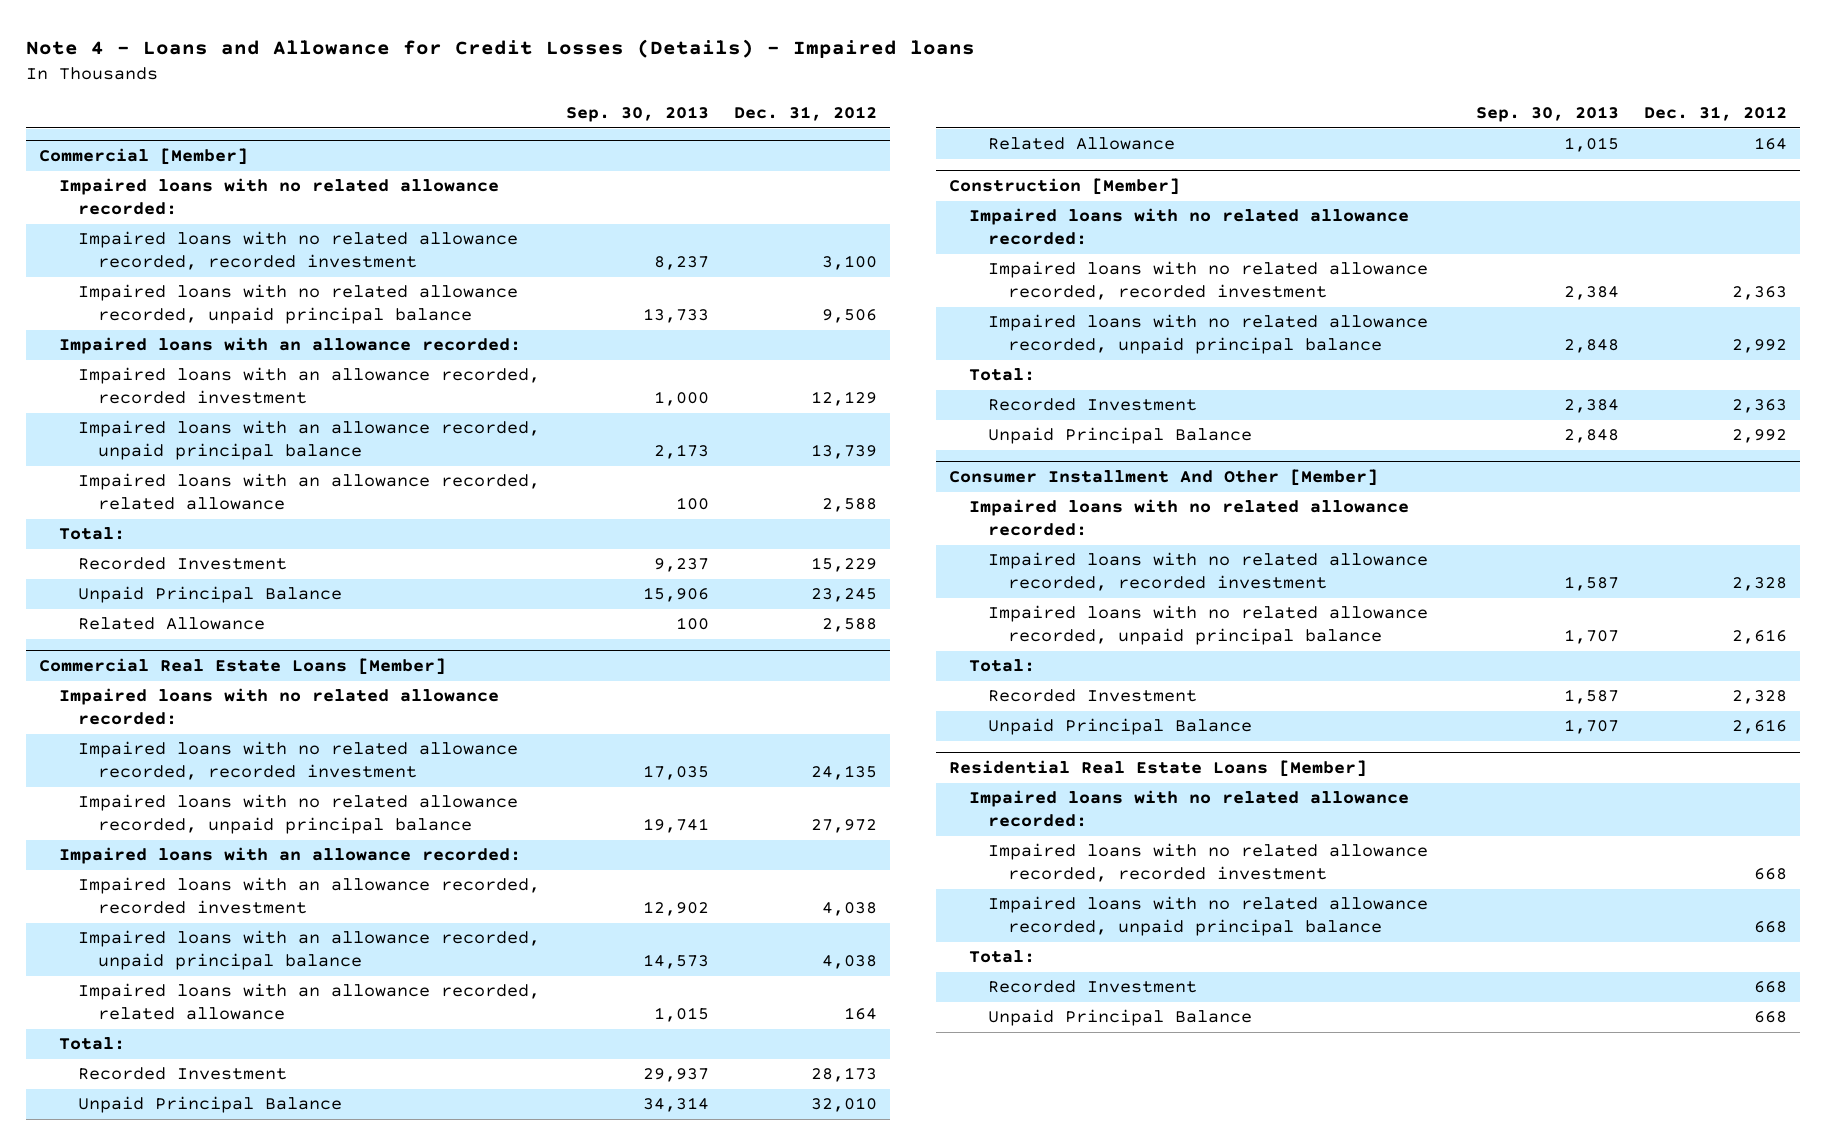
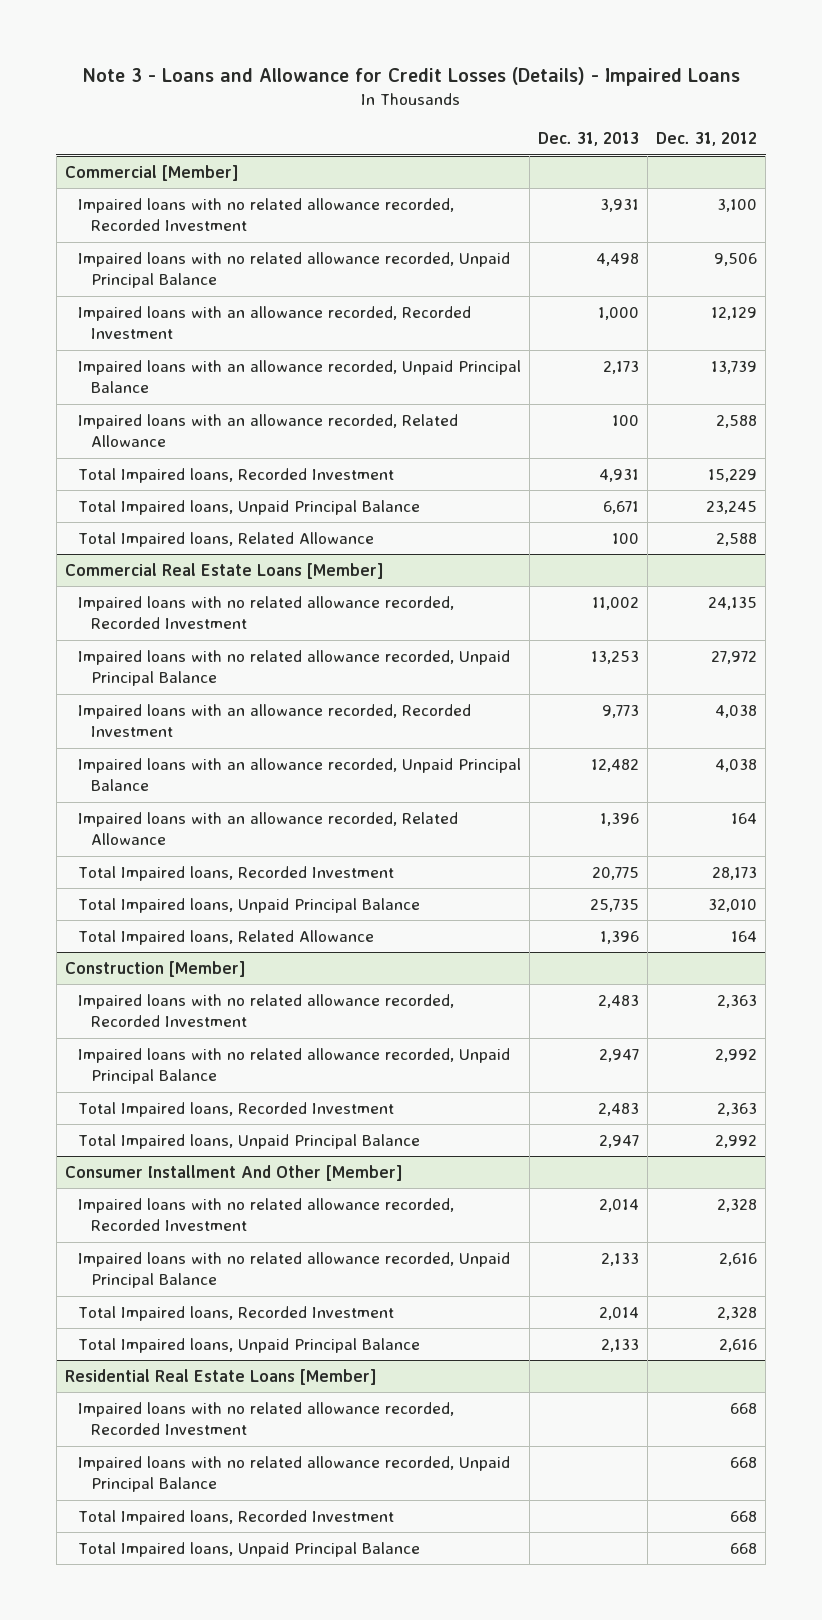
[25,39,975,59] Note 4 - Loans and Allowance for Credit Losses (Details) - Impaired loans -> [81,67,740,87] Note 3 - Loans and Allowance for Credit Losses (Details) - Impaired Loans
[565,105,709,122] Sep. 30, 2013 -> none
none -> [537,132,639,147] Dec. 31, 2013
[58,178,499,216] Impaired loans with no related allowance recorded: -> none
[58,337,521,355] Impaired loans with an allowance recorded: -> none
[58,527,125,541] Total: -> none
[78,231,519,271] Impaired loans with no related allowance recorded, recorded investment -> [77,197,454,232] Impaired loans with no related allowance recorded, Recorded Investment
[78,284,519,325] Impaired loans with no related allowance recorded, unpaid principal balance -> [77,251,510,289] Impaired loans with no related allowance recorded, Unpaid Principal Balance
[78,367,541,405] Impaired loans with an allowance recorded, recorded investment -> [77,305,471,340] Impaired loans with an allowance recorded, Recorded Investment
[78,420,541,461] Impaired loans with an allowance recorded, unpaid principal balance -> [77,359,521,394] Impaired loans with an allowance recorded, Unpaid Principal Balance
[78,473,541,511] Impaired loans with an allowance recorded, related allowance -> [77,413,458,448] Impaired loans with an allowance recorded, Related Allowance
[78,557,288,571] Recorded Investment -> [77,467,394,483] Total Impaired loans, Recorded Investment
[78,586,343,604] Unpaid Principal Balance -> [77,499,420,515] Total Impaired loans, Unpaid Principal Balance
[78,617,266,631] Related Allowance -> [77,531,374,547] Total Impaired loans, Related Allowance
[58,688,499,726] Impaired loans with no related allowance recorded: -> none
[58,847,521,865] Impaired loans with an allowance recorded: -> none
[58,1037,125,1051] Total: -> none
[78,741,519,781] Impaired loans with no related allowance recorded, recorded investment -> [77,595,454,630] Impaired loans with no related allowance recorded, Recorded Investment
[78,794,519,835] Impaired loans with no related allowance recorded, unpaid principal balance -> [77,649,510,687] Impaired loans with no related allowance recorded, Unpaid Principal Balance
[78,877,541,915] Impaired loans with an allowance recorded, recorded investment -> [77,703,471,738] Impaired loans with an allowance recorded, Recorded Investment
[78,930,541,971] Impaired loans with an allowance recorded, unpaid principal balance -> [77,757,521,792] Impaired loans with an allowance recorded, Unpaid Principal Balance
[78,983,541,1021] Impaired loans with an allowance recorded, related allowance -> [77,811,458,846] Impaired loans with an allowance recorded, Related Allowance
[78,1067,288,1081] Recorded Investment -> [77,865,394,881] Total Impaired loans, Recorded Investment
[78,1096,343,1114] Unpaid Principal Balance -> [77,897,420,913] Total Impaired loans, Unpaid Principal Balance
[988,137,1176,151] Related Allowance -> [77,929,374,945] Total Impaired loans, Related Allowance
[968,208,1409,246] Impaired loans with no related allowance recorded: -> none
[968,368,1035,382] Total: -> none
[988,261,1429,301] Impaired loans with no related allowance recorded, recorded investment -> [77,993,454,1028] Impaired loans with no related allowance recorded, Recorded Investment
[988,314,1429,355] Impaired loans with no related allowance recorded, unpaid principal balance -> [77,1047,510,1085] Impaired loans with no related allowance recorded, Unpaid Principal Balance
[988,398,1198,412] Recorded Investment -> [77,1101,394,1117] Total Impaired loans, Recorded Investment
[988,427,1253,445] Unpaid Principal Balance -> [77,1133,420,1149] Total Impaired loans, Unpaid Principal Balance
[968,499,1409,537] Impaired loans with no related allowance recorded: -> none
[968,659,1035,673] Total: -> none
[988,552,1429,592] Impaired loans with no related allowance recorded, recorded investment -> [77,1197,454,1232] Impaired loans with no related allowance recorded, Recorded Investment
[988,605,1429,646] Impaired loans with no related allowance recorded, unpaid principal balance -> [77,1251,510,1289] Impaired loans with no related allowance recorded, Unpaid Principal Balance
[988,689,1198,703] Recorded Investment -> [77,1305,394,1321] Total Impaired loans, Recorded Investment
[988,718,1253,736] Unpaid Principal Balance -> [77,1337,420,1353] Total Impaired loans, Unpaid Principal Balance
[968,790,1409,828] Impaired loans with no related allowance recorded: -> none
[968,950,1035,964] Total: -> none
[988,843,1429,883] Impaired loans with no related allowance recorded, recorded investment -> [77,1401,454,1436] Impaired loans with no related allowance recorded, Recorded Investment
[988,896,1429,937] Impaired loans with no related allowance recorded, unpaid principal balance -> [77,1455,510,1493] Impaired loans with no related allowance recorded, Unpaid Principal Balance
[988,980,1198,994] Recorded Investment -> [77,1509,394,1525] Total Impaired loans, Recorded Investment
[988,1009,1253,1027] Unpaid Principal Balance -> [77,1541,420,1557] Total Impaired loans, Unpaid Principal Balance

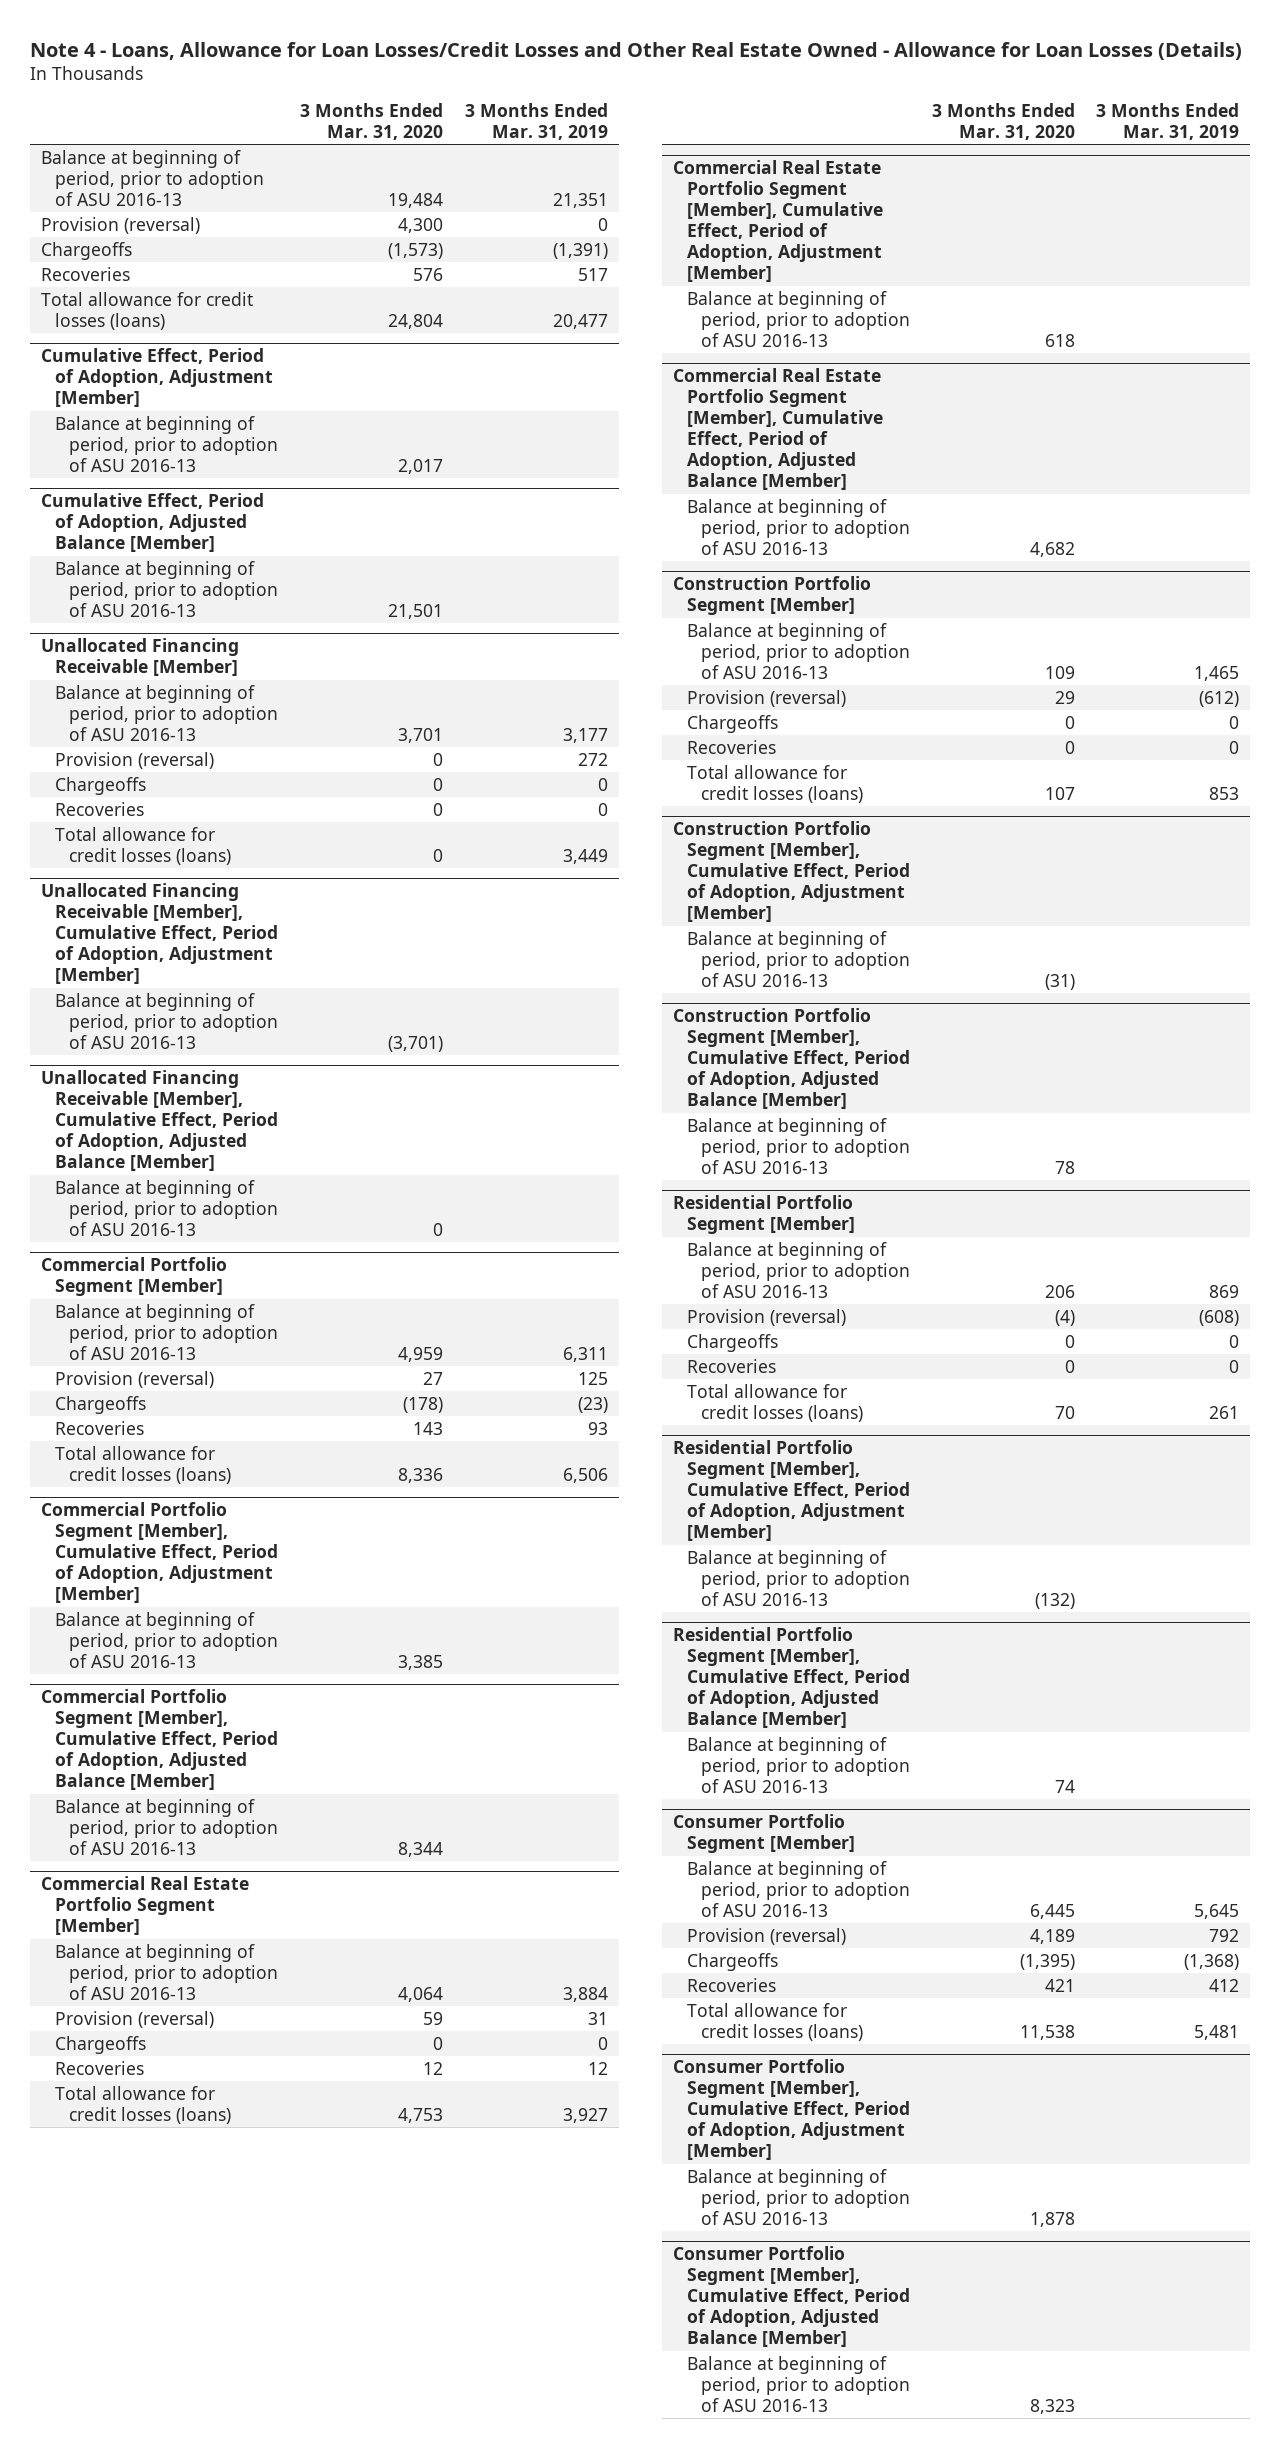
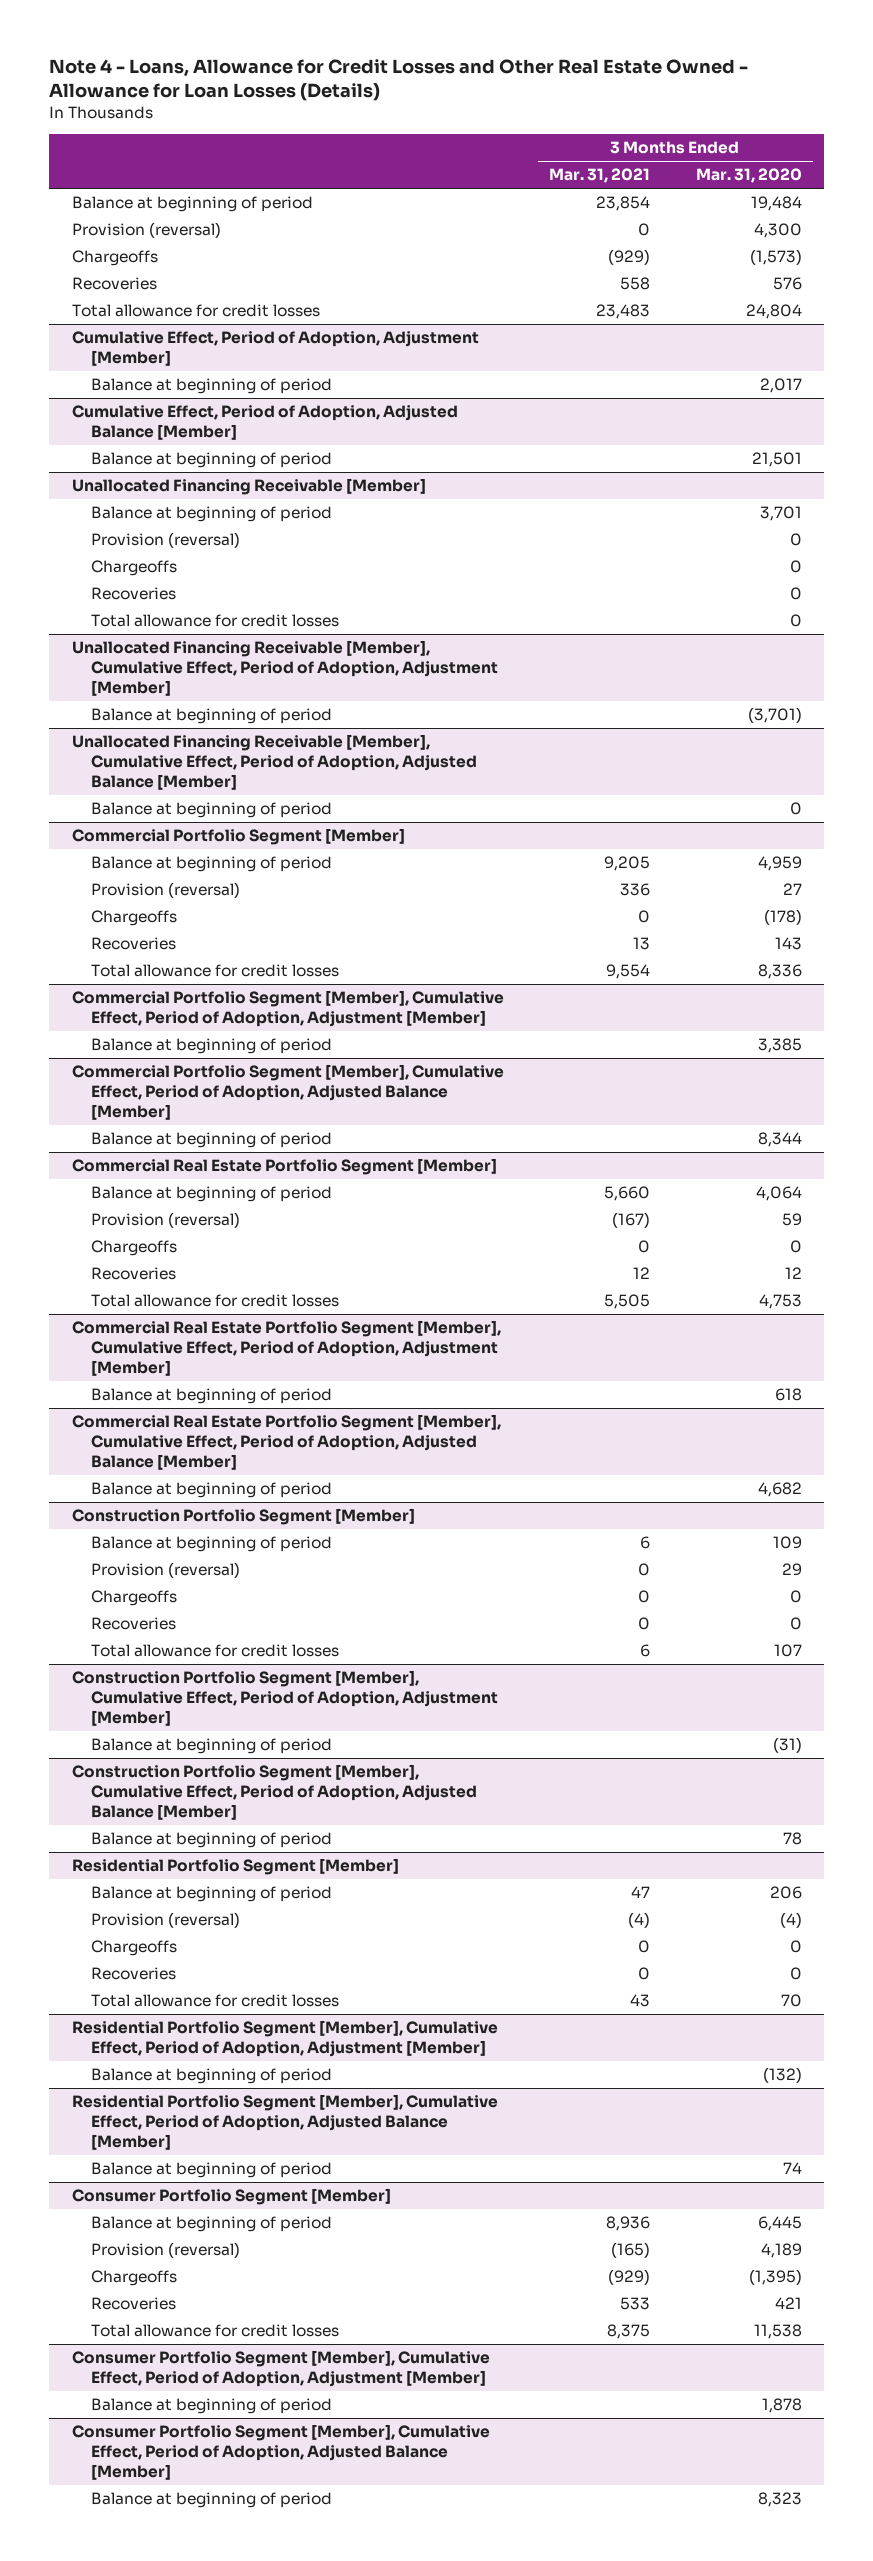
[30,42,1243,61] Note 4 - Loans, Allowance for Loan Losses/Credit Losses and Other Real Estate Owned - Allowance for Loan Losses (Details) -> [49,59,749,102] Note 4 - Loans, Allowance for Credit Losses and Other Real Estate Owned - Allowance for Loan Losses (Details)
[464,102,608,140] 3 Months Ended Mar. 31, 2019 -> none
none -> [549,168,651,184] Mar. 31, 2021
[41,149,265,206] Balance at beginning of period, prior to adoption of ASU 2016-13 -> [71,196,313,213] Balance at beginning of period
[41,291,254,330] Total allowance for credit losses (loans) -> [71,304,320,318] Total allowance for credit losses
[55,415,279,472] Balance at beginning of period, prior to adoption of ASU 2016-13 -> [90,378,332,395] Balance at beginning of period
[55,560,279,617] Balance at beginning of period, prior to adoption of ASU 2016-13 -> [90,452,332,469] Balance at beginning of period
[55,684,279,741] Balance at beginning of period, prior to adoption of ASU 2016-13 -> [90,506,332,523] Balance at beginning of period
[55,826,232,865] Total allowance for credit losses (loans) -> [90,614,339,628] Total allowance for credit losses
[55,992,279,1049] Balance at beginning of period, prior to adoption of ASU 2016-13 -> [90,708,332,725] Balance at beginning of period
[55,1179,279,1236] Balance at beginning of period, prior to adoption of ASU 2016-13 -> [90,802,332,819] Balance at beginning of period
[55,1303,279,1360] Balance at beginning of period, prior to adoption of ASU 2016-13 -> [90,856,332,873] Balance at beginning of period
[55,1445,232,1484] Total allowance for credit losses (loans) -> [90,964,339,978] Total allowance for credit losses
[55,1611,279,1668] Balance at beginning of period, prior to adoption of ASU 2016-13 -> [90,1038,332,1055] Balance at beginning of period
[55,1798,279,1855] Balance at beginning of period, prior to adoption of ASU 2016-13 -> [90,1132,332,1149] Balance at beginning of period
[55,1943,279,2000] Balance at beginning of period, prior to adoption of ASU 2016-13 -> [90,1186,332,1203] Balance at beginning of period
[55,2085,232,2124] Total allowance for credit losses (loans) -> [90,1294,339,1308] Total allowance for credit losses
[686,290,910,347] Balance at beginning of period, prior to adoption of ASU 2016-13 -> [90,1388,332,1405] Balance at beginning of period
[686,498,910,555] Balance at beginning of period, prior to adoption of ASU 2016-13 -> [90,1482,332,1499] Balance at beginning of period
[686,622,910,679] Balance at beginning of period, prior to adoption of ASU 2016-13 -> [90,1536,332,1553] Balance at beginning of period
[686,764,863,803] Total allowance for credit losses (loans) -> [90,1644,339,1658] Total allowance for credit losses
[686,930,910,987] Balance at beginning of period, prior to adoption of ASU 2016-13 -> [90,1738,332,1755] Balance at beginning of period
[686,1117,910,1174] Balance at beginning of period, prior to adoption of ASU 2016-13 -> [90,1832,332,1849] Balance at beginning of period
[686,1241,910,1298] Balance at beginning of period, prior to adoption of ASU 2016-13 -> [90,1886,332,1903] Balance at beginning of period
[686,1383,863,1422] Total allowance for credit losses (loans) -> [90,1994,339,2008] Total allowance for credit losses
[686,1549,910,1606] Balance at beginning of period, prior to adoption of ASU 2016-13 -> [90,2068,332,2085] Balance at beginning of period
[686,1736,910,1793] Balance at beginning of period, prior to adoption of ASU 2016-13 -> [90,2162,332,2179] Balance at beginning of period
[686,1860,910,1917] Balance at beginning of period, prior to adoption of ASU 2016-13 -> [90,2216,332,2233] Balance at beginning of period
[686,2002,863,2041] Total allowance for credit losses (loans) -> [90,2324,339,2338] Total allowance for credit losses
[686,2168,910,2225] Balance at beginning of period, prior to adoption of ASU 2016-13 -> [90,2398,332,2415] Balance at beginning of period
[686,2355,910,2412] Balance at beginning of period, prior to adoption of ASU 2016-13 -> [90,2492,332,2509] Balance at beginning of period

